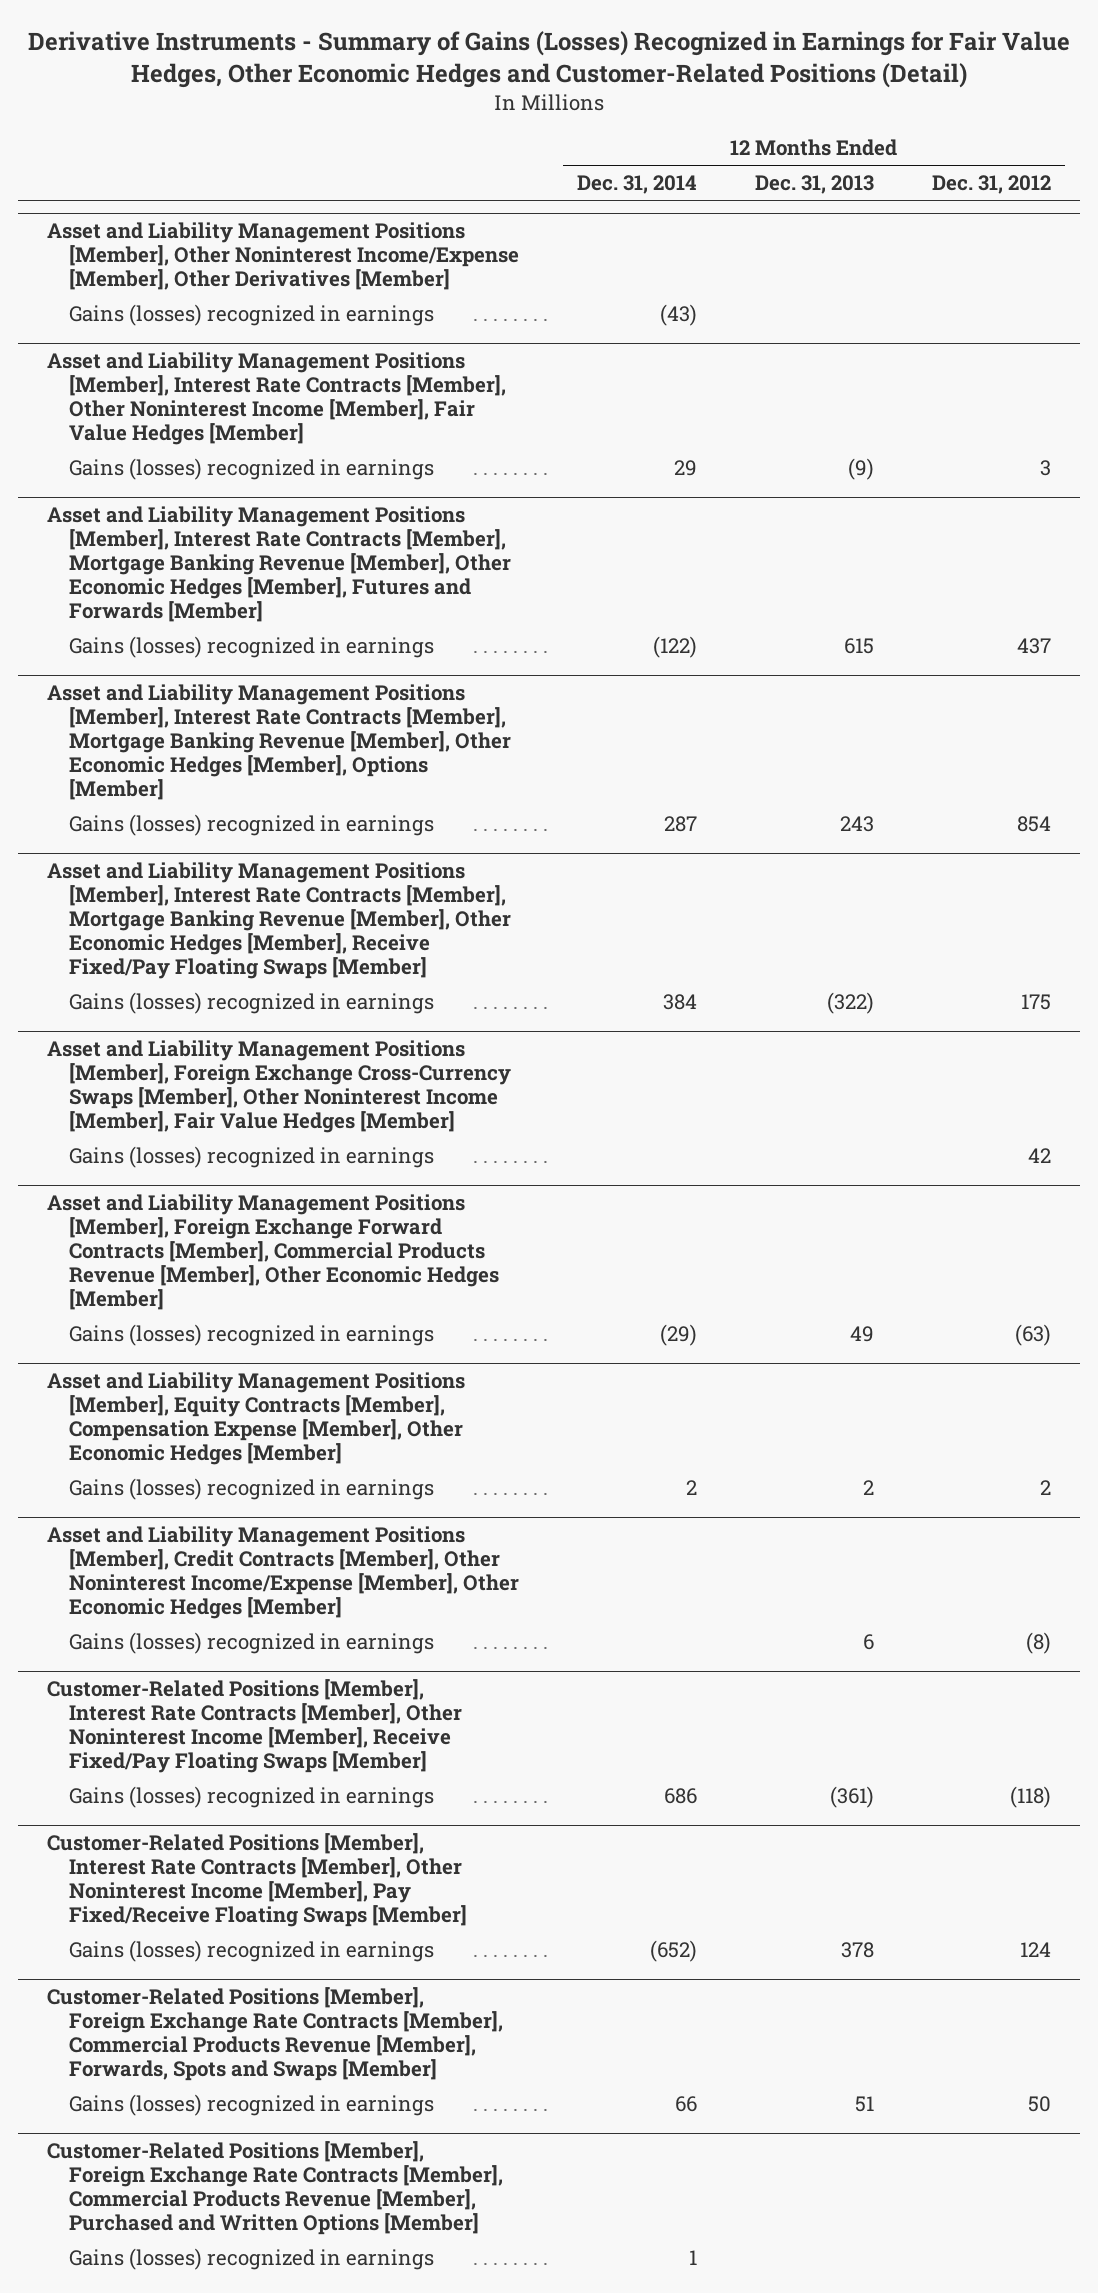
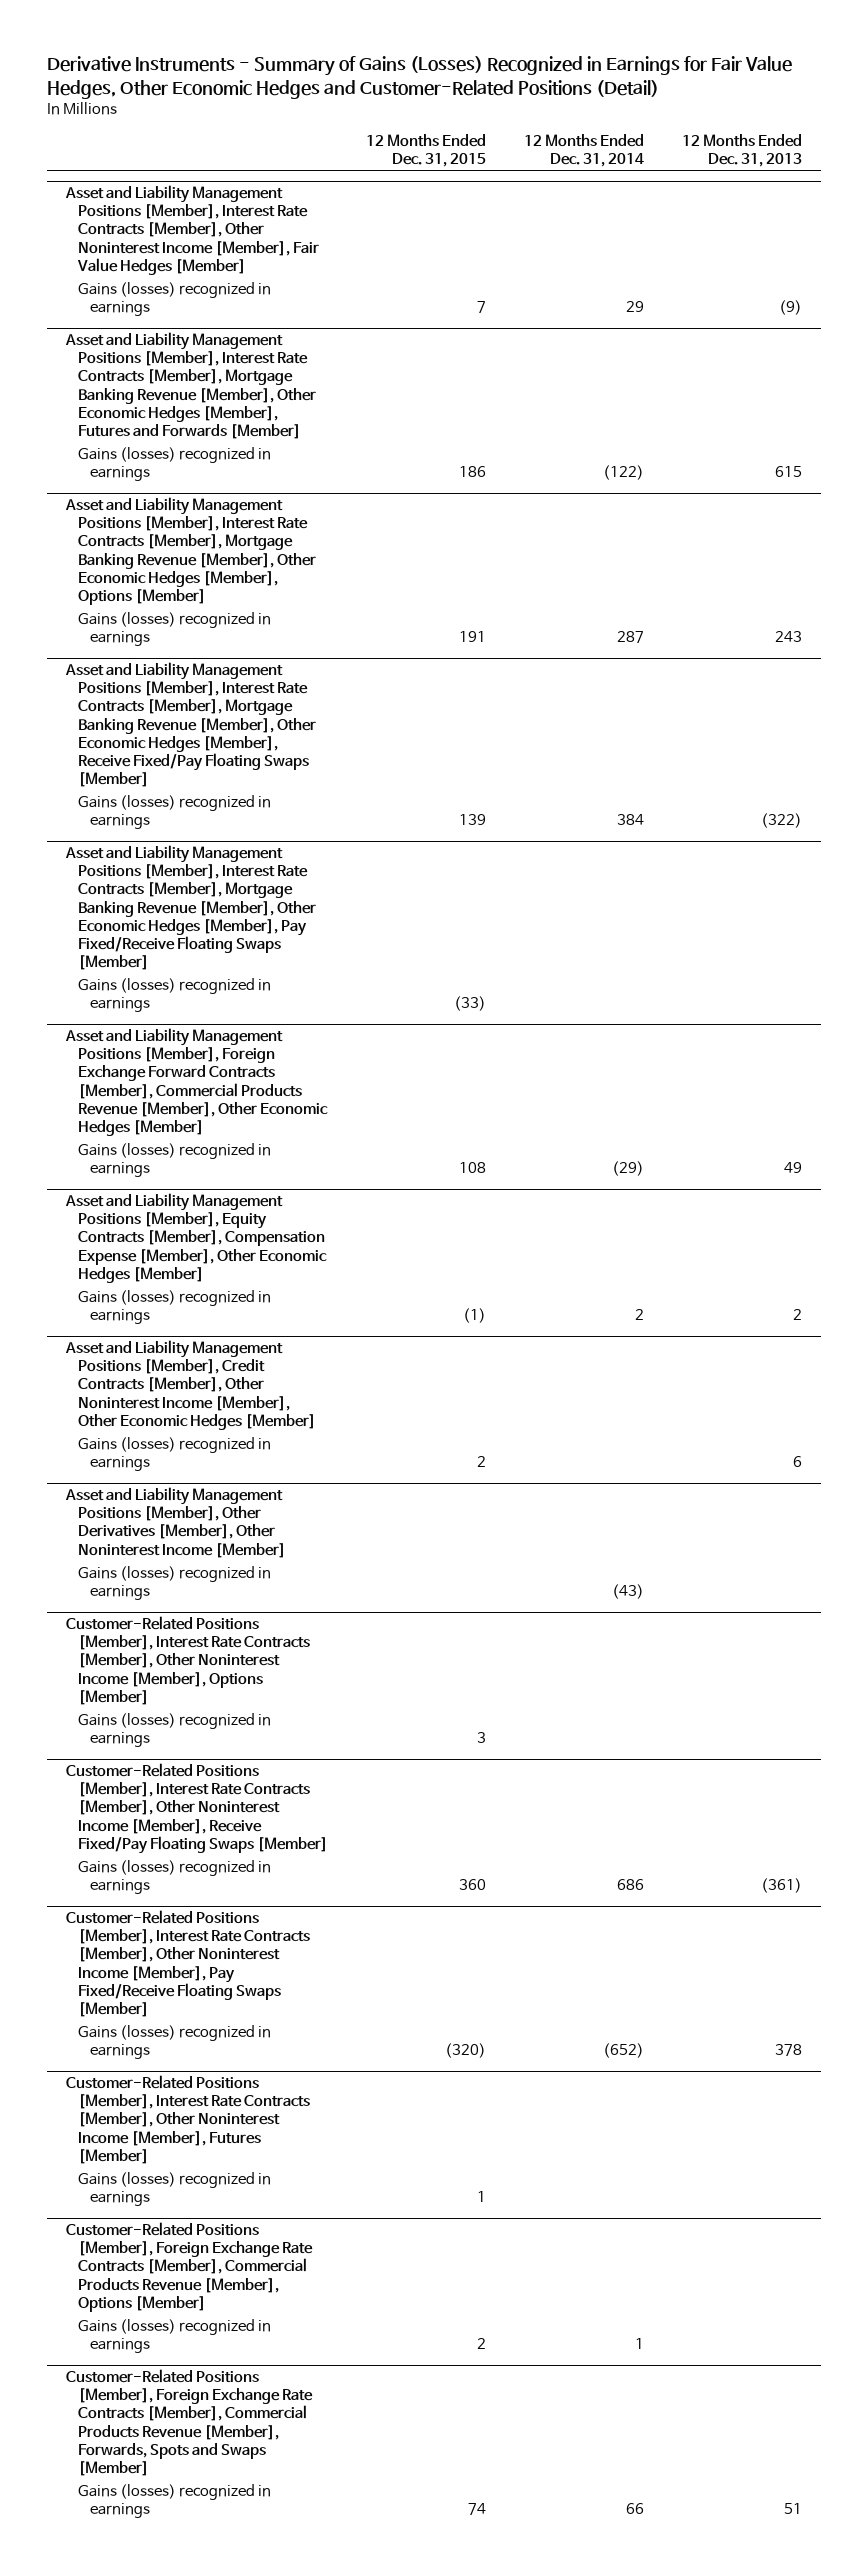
[931,175,1051,195] Dec. 31, 2012 -> none
none -> [365,134,486,168] 12 Months Ended Dec. 31, 2015
[46,221,520,291] Asset and Liability Management Positions [Member], Other Noninterest Income/Expense [Member], Other Derivatives [Member] -> none
[69,303,435,326] Gains (losses) recognized in earnings -> none
[46,1039,512,1134] Asset and Liability Management Positions [Member], Foreign Exchange Cross-Currency Swaps [Member], Other Noninterest Income [Member], Fair Value Hedges [Member] -> none
none -> [64,845,316,970] Asset and Liability Management Positions [Member], Interest Rate Contracts [Member], Mortgage Banking Revenue [Member], Other Economic Hedges [Member], Pay Fixed/Receive Floating Swaps [Member]
[46,1525,520,1620] Asset and Liability Management Positions [Member], Credit Contracts [Member], Other Noninterest Income/Expense [Member], Other Economic Hedges [Member] -> [64,1340,316,1430] Asset and Liability Management Positions [Member], Credit Contracts [Member], Other Noninterest Income [Member], Other Economic Hedges [Member]
none -> [64,1487,286,1558] Asset and Liability Management Positions [Member], Other Derivatives [Member], Other Noninterest Income [Member]
none -> [77,1566,271,1601] Gains (losses) recognized in earnings
none -> [65,1616,310,1705] Customer-Related Positions [Member], Interest Rate Contracts [Member], Other Noninterest Income [Member], Options [Member]
none -> [77,1713,271,1748] Gains (losses) recognized in earnings
none -> [65,2075,310,2164] Customer-Related Positions [Member], Interest Rate Contracts [Member], Other Noninterest Income [Member], Futures [Member]
none -> [77,2172,271,2207] Gains (losses) recognized in earnings
none -> [65,2222,313,2312] Customer-Related Positions [Member], Foreign Exchange Rate Contracts [Member], Commercial Products Revenue [Member], Options [Member]
none -> [77,2319,271,2354] Gains (losses) recognized in earnings
[46,2140,504,2236] Customer-Related Positions [Member], Foreign Exchange Rate Contracts [Member], Commercial Products Revenue [Member], Purchased and Written Options [Member] -> none
[69,2247,435,2270] Gains (losses) recognized in earnings -> none

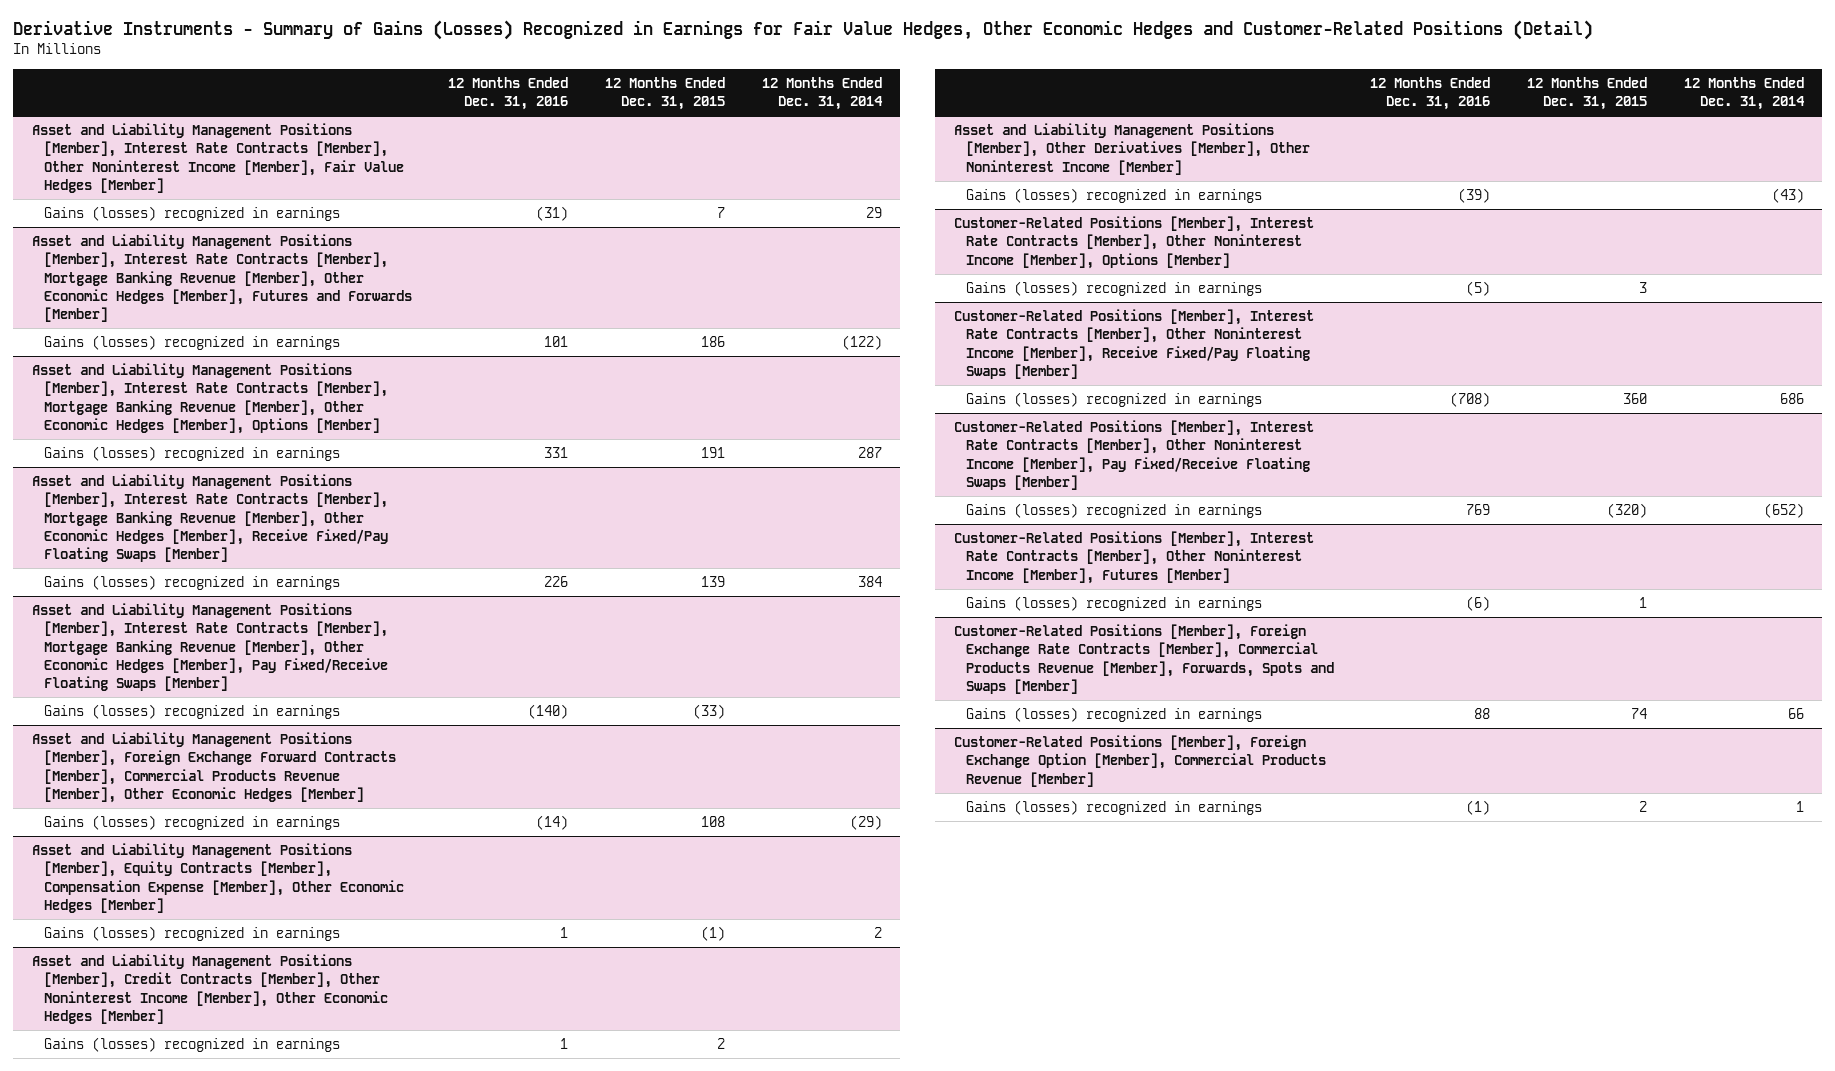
[681,134,802,168] 12 Months Ended Dec. 31, 2013 -> none
none -> [448,76,569,111] 12 Months Ended Dec. 31, 2016
[65,2222,313,2312] Customer-Related Positions [Member], Foreign Exchange Rate Contracts [Member], Commercial Products Revenue [Member], Options [Member] -> none
[77,2319,271,2354] Gains (losses) recognized in earnings -> none
none -> [953,735,1326,787] Customer-Related Positions [Member], Foreign Exchange Option [Member], Commercial Products Revenue [Member]
none -> [965,800,1262,816] Gains (losses) recognized in earnings

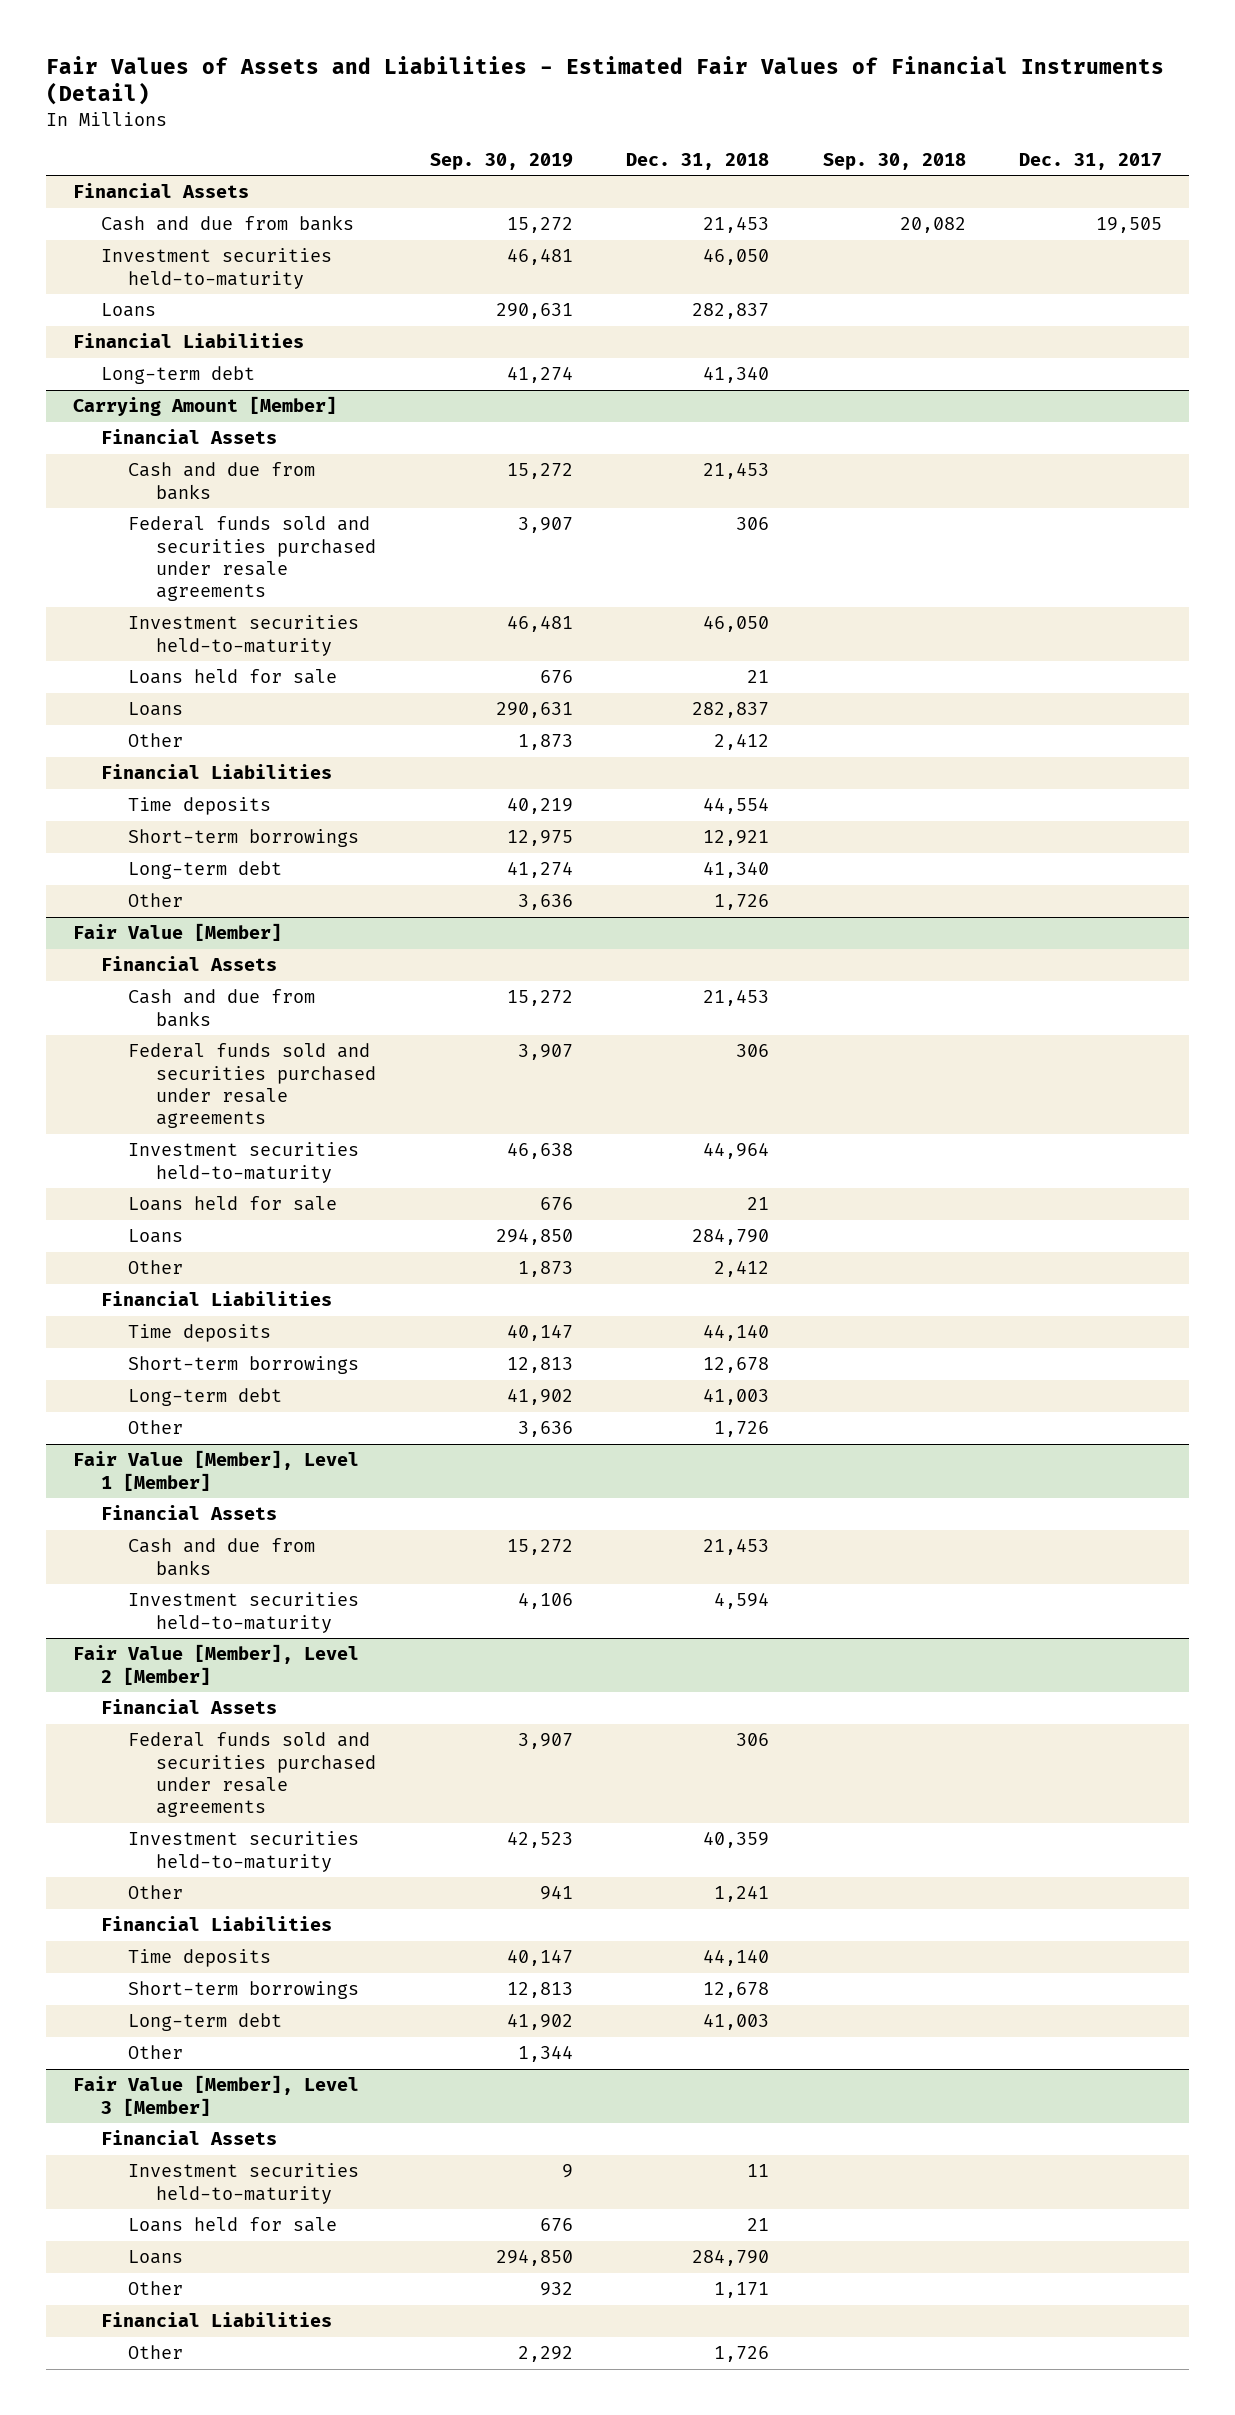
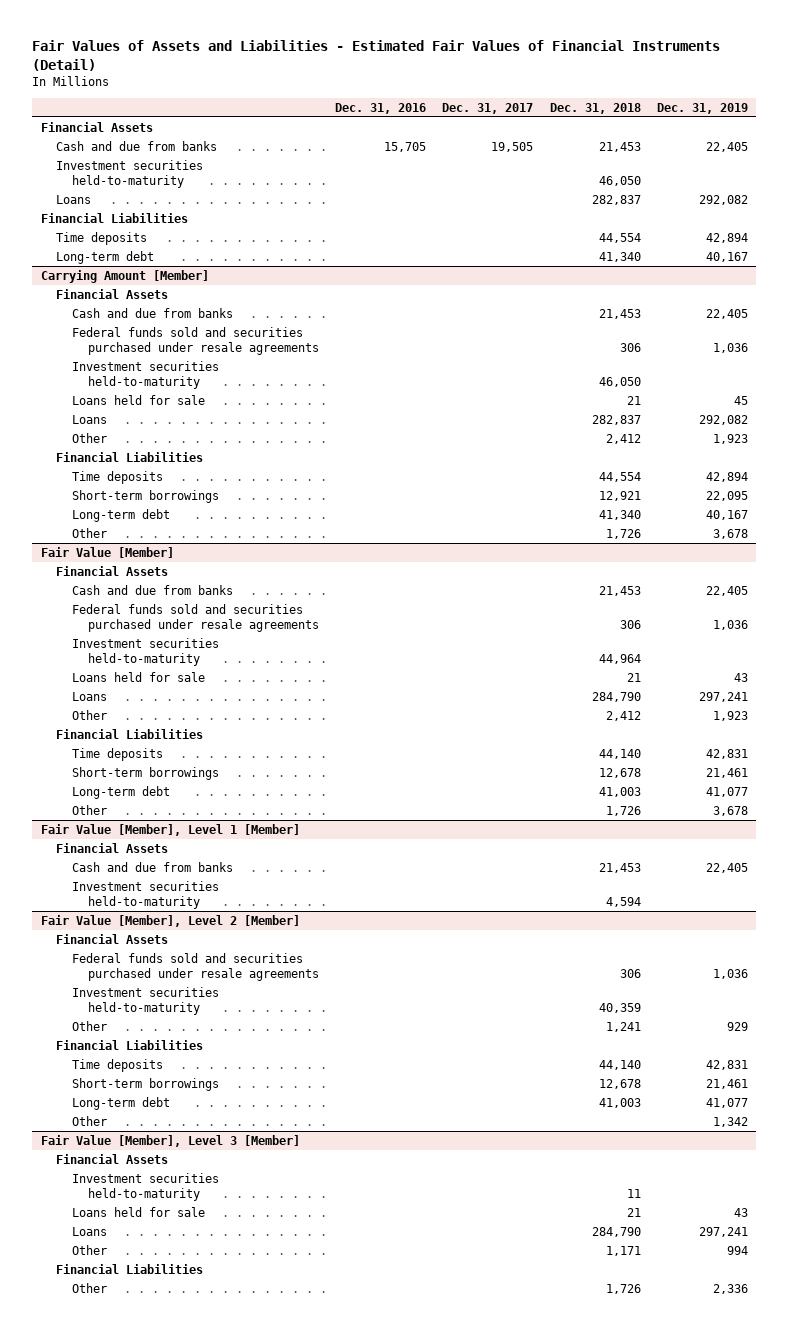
[429,152,573,170] Sep. 30, 2019 -> none
[822,152,966,170] Sep. 30, 2018 -> none
none -> [335,102,427,114] Dec. 31, 2016
none -> [657,102,749,114] Dec. 31, 2019
none -> [56,231,148,245] Time deposits

